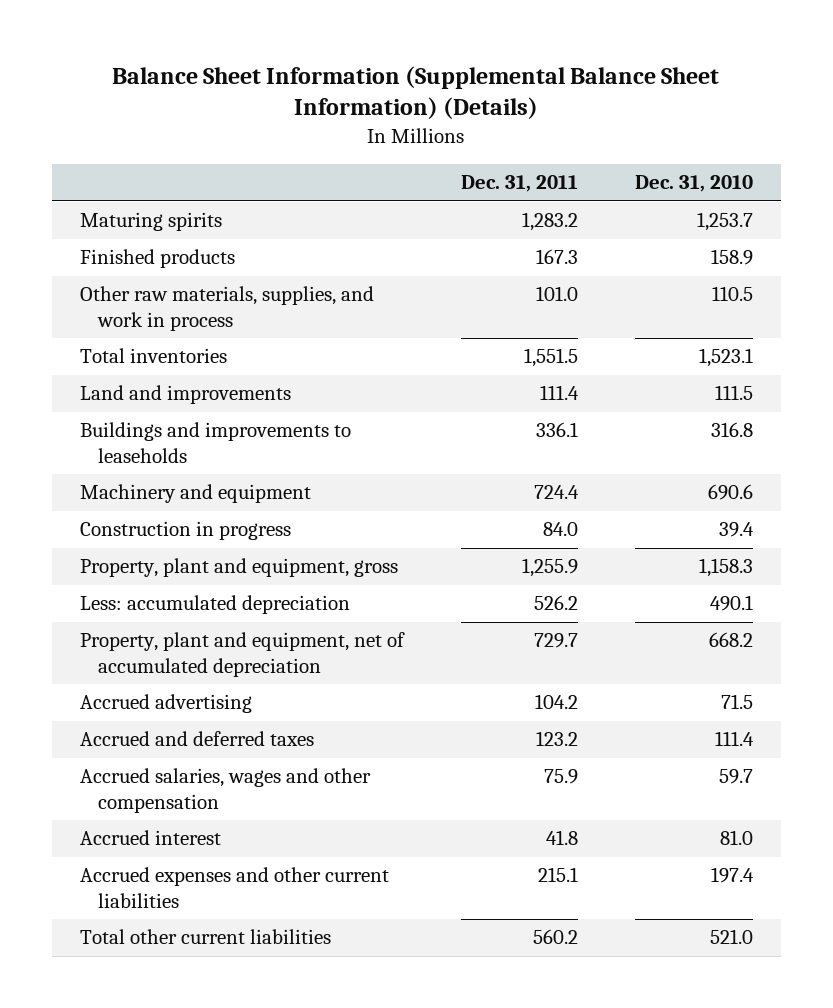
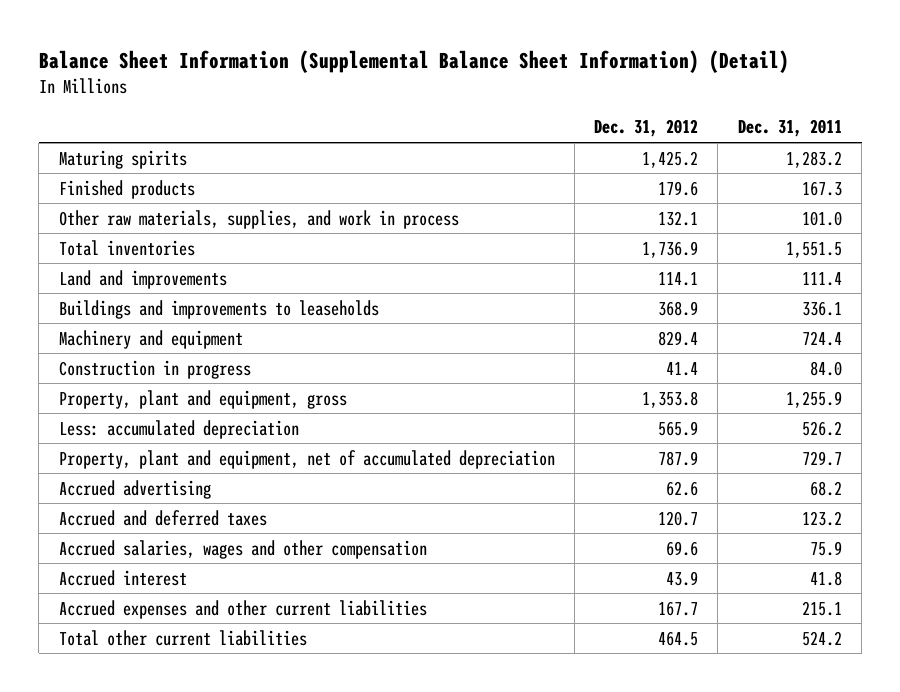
[112,65,720,120] Balance Sheet Information (Supplemental Balance Sheet Information) (Details) -> [38,49,789,73] Balance Sheet Information (Supplemental Balance Sheet Information) (Detail)
[634,175,753,193] Dec. 31, 2010 -> none
none -> [594,119,699,138] Dec. 31, 2012
[534,694,578,710] 104.2 -> [809,480,842,496] 68.2
[532,929,578,945] 560.2 -> [801,630,842,646] 524.2

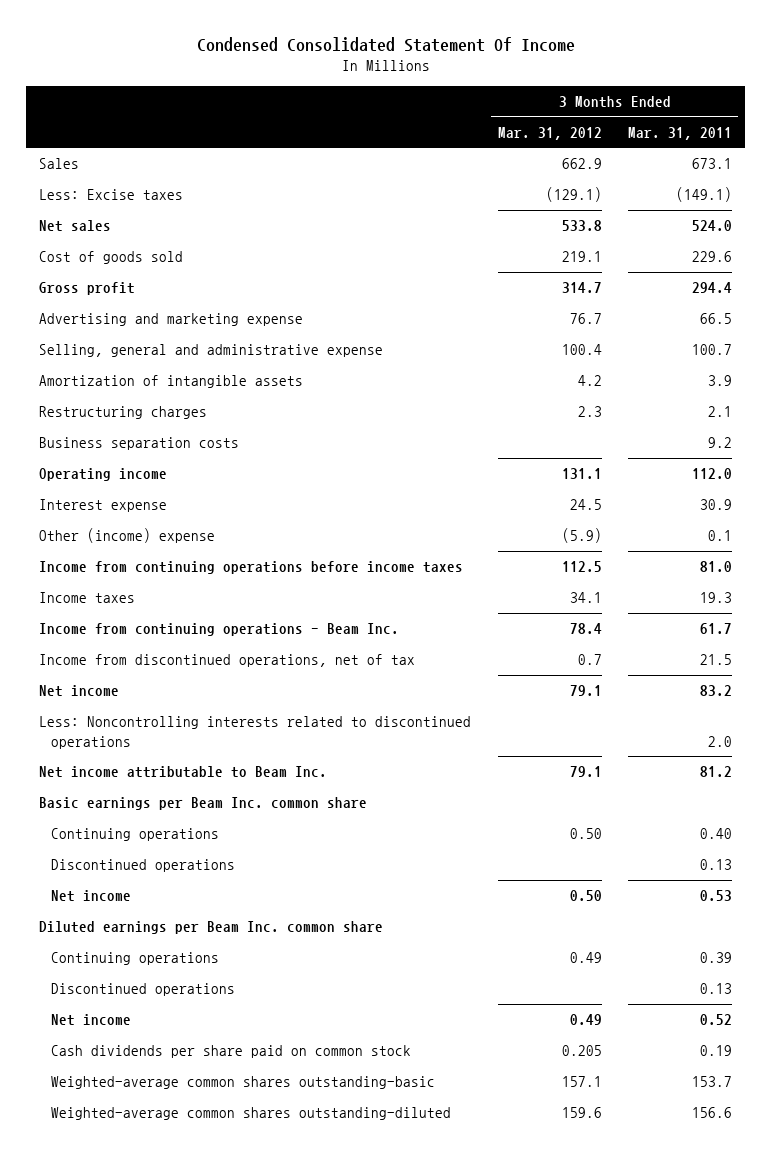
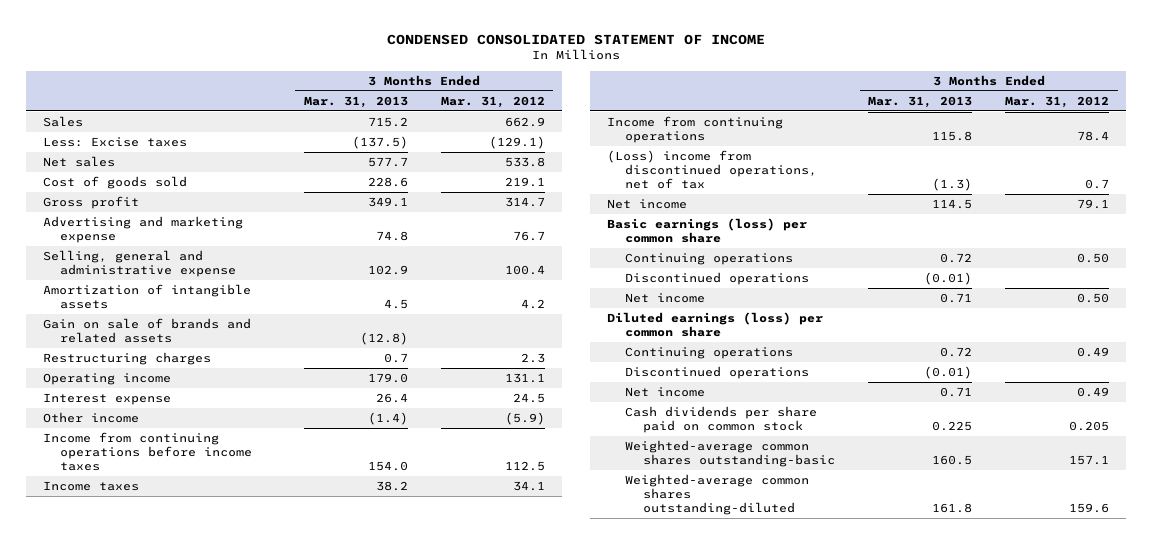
[196,36,575,52] Condensed Consolidated Statement Of Income -> [386,33,765,45] CONDENSED CONSOLIDATED STATEMENT OF INCOME
[627,126,732,140] Mar. 31, 2011 -> none
none -> [303,95,408,108] Mar. 31, 2013
none -> [42,317,251,343] Gain on sale of brands and related assets
[39,437,240,451] Business separation costs -> none
[39,528,216,544] Other (income) expense -> [42,411,139,423] Other income
[39,623,400,637] Income from continuing operations - Beam Inc. -> [606,115,783,143] Income from continuing operations
[39,654,416,668] Income from discontinued operations, net of tax -> [606,149,817,189] (Loss) income from discontinued operations, net of tax
[39,716,472,749] Less: Noncontrolling interests related to discontinued operations -> none
[39,766,328,779] Net income attributable to Beam Inc. -> none
[39,797,368,811] Basic earnings per Beam Inc. common share -> [606,217,807,243] Basic earnings (loss) per common share
[39,921,384,935] Diluted earnings per Beam Inc. common share -> [606,311,823,337] Diluted earnings (loss) per common share

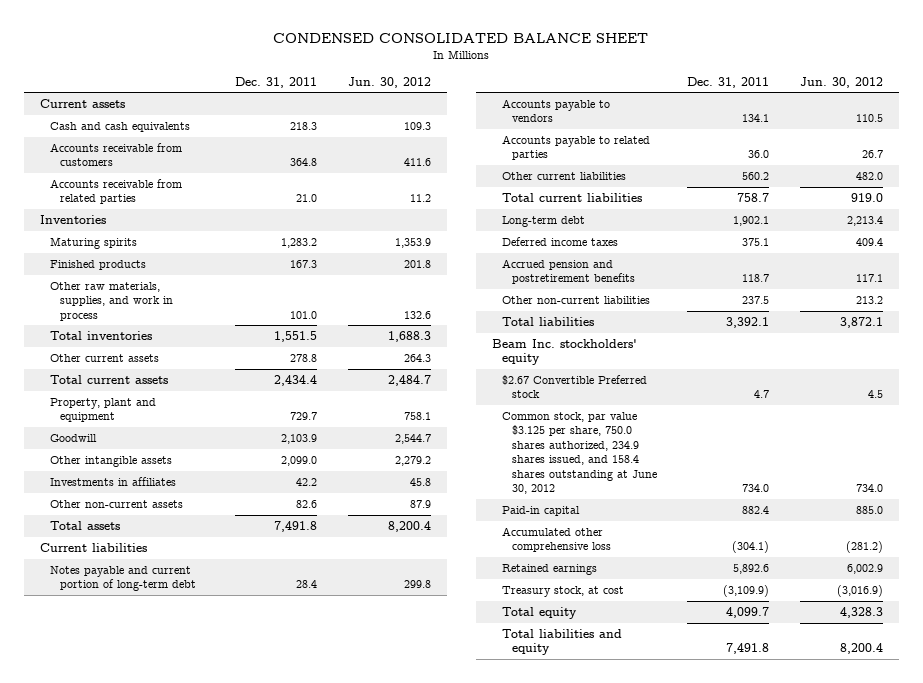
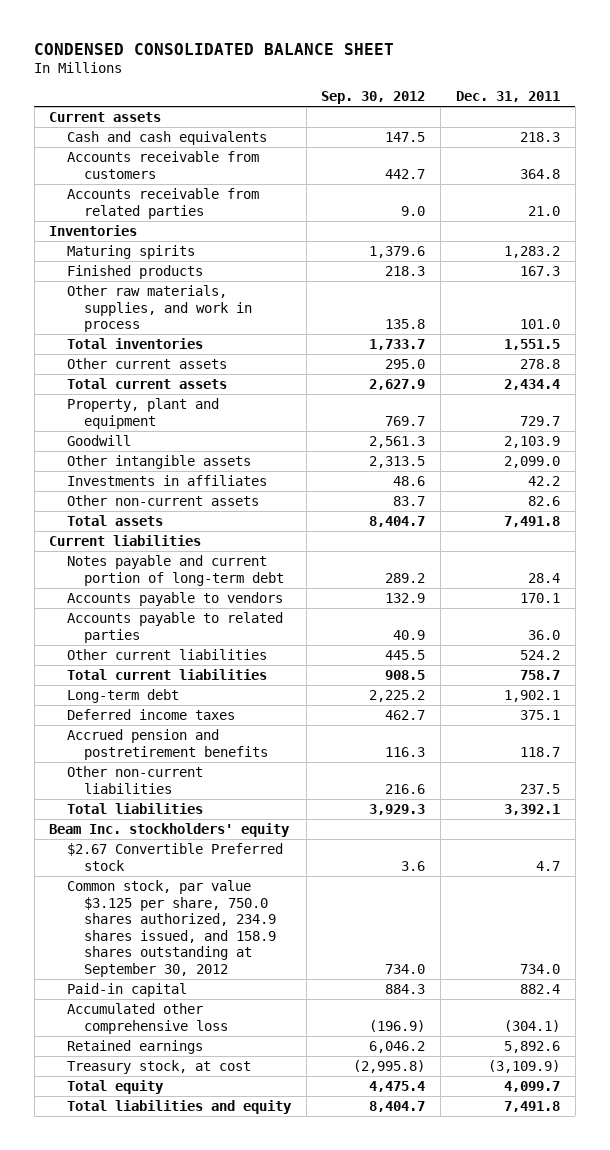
[348,76,432,88] Jun. 30, 2012 -> none
none -> [321,90,426,104] Sep. 30, 2012
[742,114,770,123] 134.1 -> [520,593,561,604] 170.1
[742,171,770,180] 560.2 -> [520,650,561,661] 524.2
[501,411,657,494] Common stock, par value $3.125 per share, 750.0 shares authorized, 234.9 shares issued, and 158.4 shares outstanding at June 30, 2012 -> [66,880,276,977] Common stock, par value $3.125 per share, 750.0 shares authorized, 234.9 shares issued, and 158.9 shares outstanding at September 30, 2012

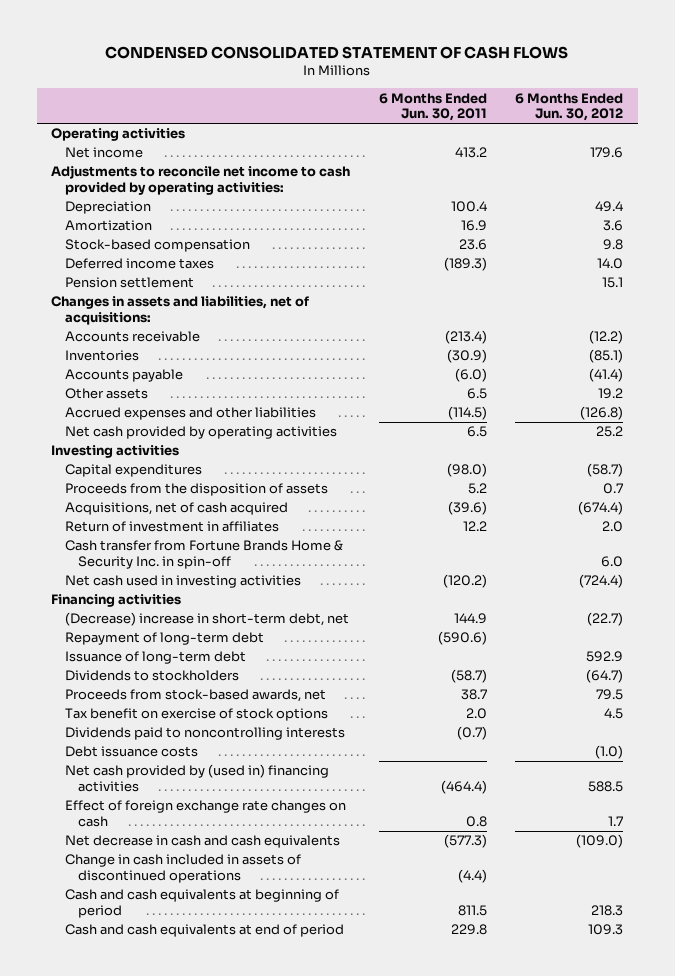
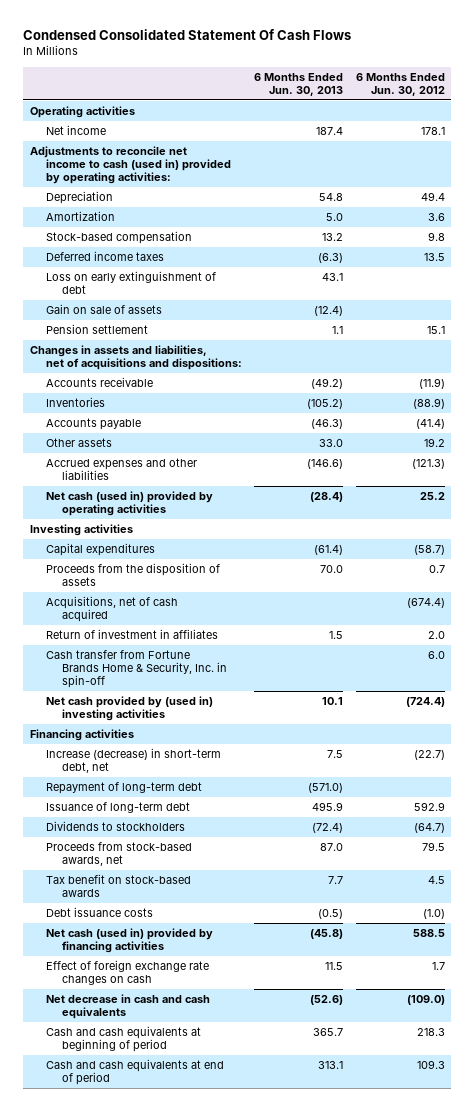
[105,45,569,59] CONDENSED CONSOLIDATED STATEMENT OF CASH FLOWS -> [23,29,352,41] Condensed Consolidated Statement Of Cash Flows
[378,92,487,122] 6 Months Ended Jun. 30, 2011 -> none
none -> [254,72,344,96] 6 Months Ended Jun. 30, 2013
[590,147,624,159] 179.6 -> [421,126,446,135] 178.1
[51,165,351,195] Adjustments to reconcile net income to cash provided by operating activities: -> [29,145,231,185] Adjustments to reconcile net income to cash (used in) provided by operating activities:
[597,258,624,270] 14.0 -> [424,252,446,261] 13.5
none -> [45,270,216,295] Loss on early extinguishment of debt
none -> [45,303,162,314] Gain on sale of assets
[51,296,310,325] Changes in assets and liabilities, net of acquisitions: -> [29,344,242,371] Changes in assets and liabilities, net of acquisitions and dispositions:
[589,330,624,345] (12.2) -> [419,377,446,389] (11.9)
[589,349,624,364] (85.1) -> [413,397,446,409] (88.9)
[580,406,624,421] (126.8) -> [412,458,446,469] (121.3)
[64,426,337,440] Net cash provided by operating activities -> [45,490,213,517] Net cash (used in) provided by operating activities
[64,540,343,569] Cash transfer from Fortune Brands Home & Security Inc. in spin-off -> [45,649,228,689] Cash transfer from Fortune Brands Home & Security, Inc. in spin-off
[64,575,301,589] Net cash used in investing activities -> [45,695,213,722] Net cash provided by (used in) investing activities
[64,612,349,627] (Decrease) increase in short-term debt, net -> [45,747,221,774] Increase (decrease) in short-term debt, net
[64,727,345,741] Dividends paid to noncontrolling interests -> none
[64,708,328,722] Tax benefit on exercise of stock options -> [45,873,191,898] Tax benefit on stock-based awards
[64,764,329,792] Net cash provided by (used in) financing activities -> [45,927,213,954] Net cash (used in) provided by financing activities
[64,854,301,883] Change in cash included in assets of discontinued operations -> none

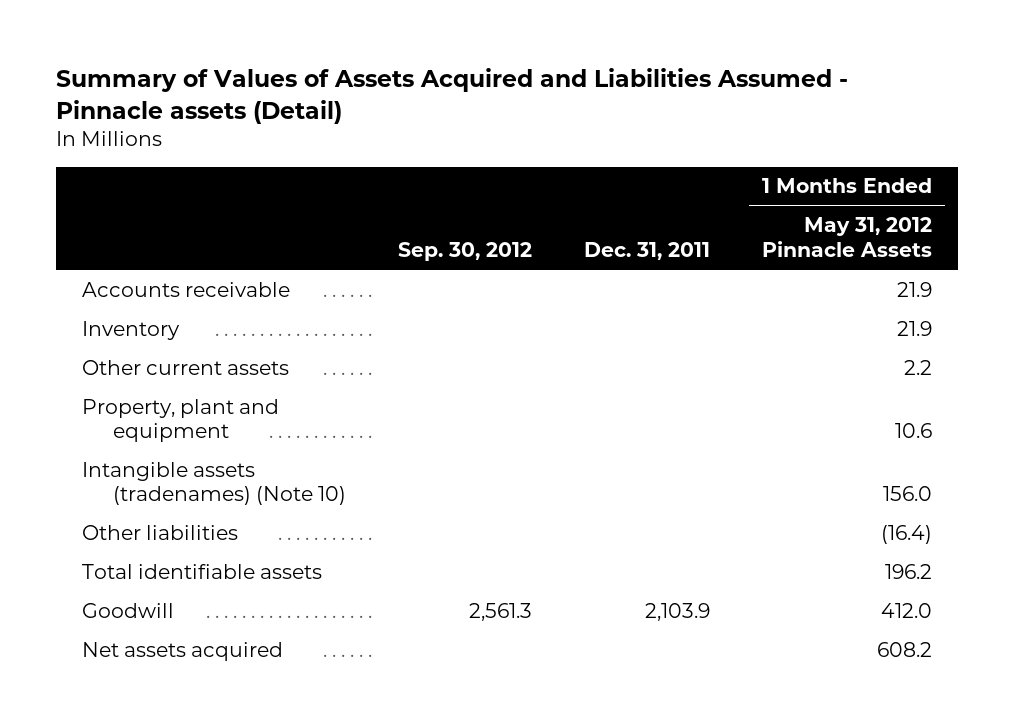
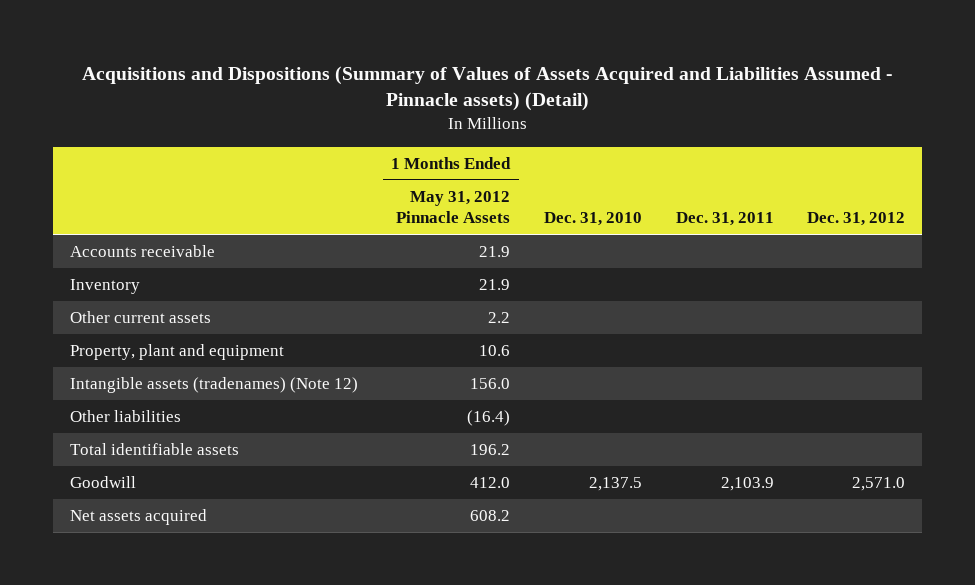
[55,68,848,124] Summary of Values of Assets Acquired and Liabilities Assumed - Pinnacle assets (Detail) -> [81,65,893,112] Acquisitions and Dispositions (Summary of Values of Assets Acquired and Liabilities Assumed - Pinnacle assets) (Detail)
[397,241,532,261] Sep. 30, 2012 -> none
none -> [544,212,643,227] Dec. 31, 2010
none -> [807,212,906,227] Dec. 31, 2012
[81,461,346,505] Intangible assets (tradenames) (Note 10) -> [69,377,358,394] Intangible assets (tradenames) (Note 12)

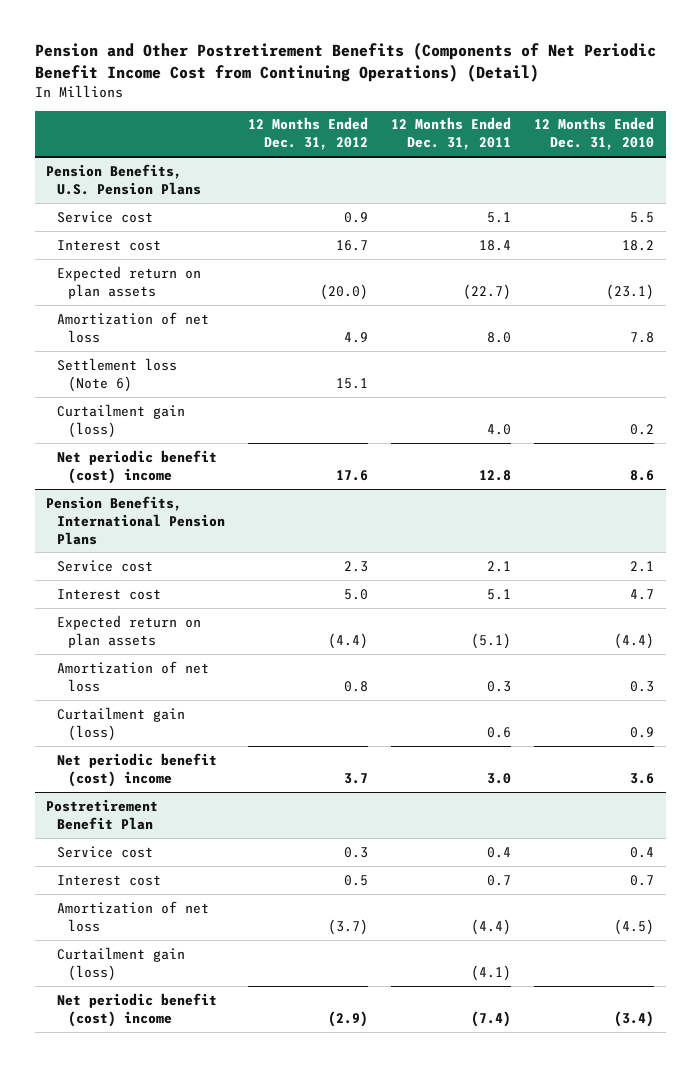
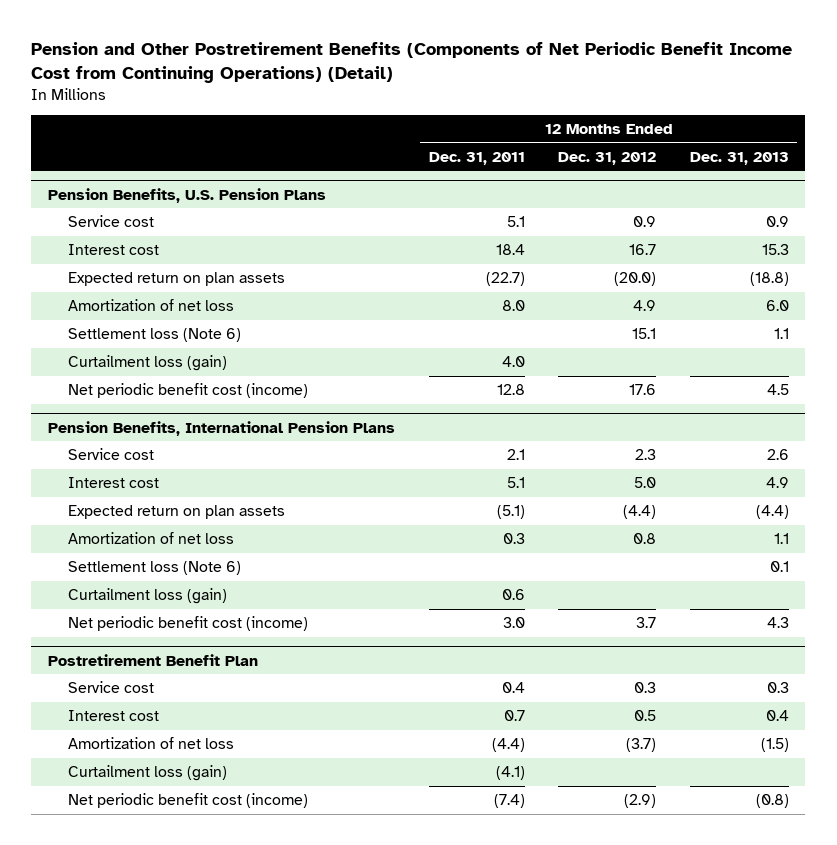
[534,117,655,151] 12 Months Ended Dec. 31, 2010 -> none
none -> [689,151,789,165] Dec. 31, 2013
[57,403,186,438] Curtailment gain (loss) -> [68,355,228,372] Curtailment loss (gain)
[57,449,218,484] Net periodic benefit (cost) income -> [68,383,309,399] Net periodic benefit cost (income)
none -> [68,561,242,576] Settlement loss (Note 6)
[57,706,186,741] Curtailment gain (loss) -> [68,588,228,605] Curtailment loss (gain)
[57,752,218,787] Net periodic benefit (cost) income -> [68,616,309,632] Net periodic benefit cost (income)
[57,946,186,981] Curtailment gain (loss) -> [68,765,228,782] Curtailment loss (gain)
[57,992,218,1027] Net periodic benefit (cost) income -> [68,793,309,809] Net periodic benefit cost (income)

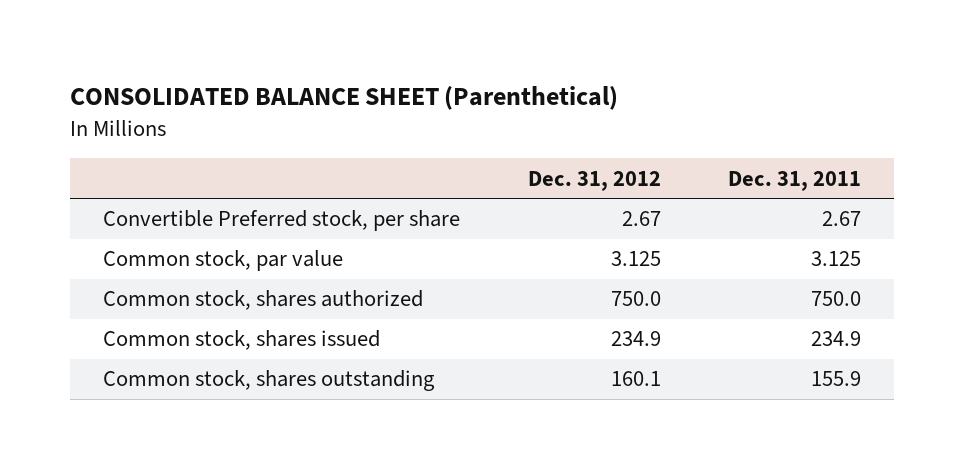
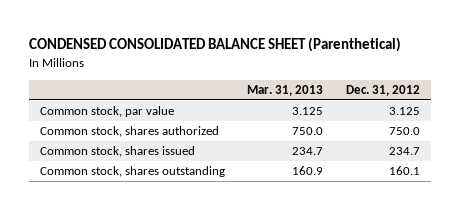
[69,86,618,111] CONSOLIDATED BALANCE SHEET (Parenthetical) -> [28,37,401,53] CONDENSED CONSOLIDATED BALANCE SHEET (Parenthetical)
[727,170,861,191] Dec. 31, 2011 -> none
none -> [247,85,324,97] Mar. 31, 2013
[103,210,461,232] Convertible Preferred stock, per share -> none
[610,331,661,347] 234.9 -> [388,147,420,156] 234.7

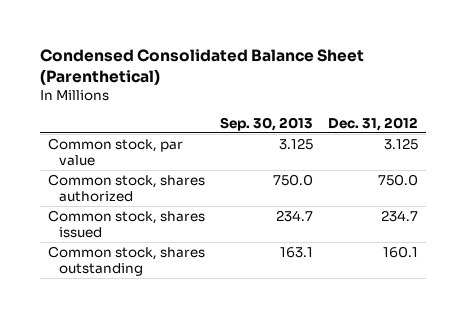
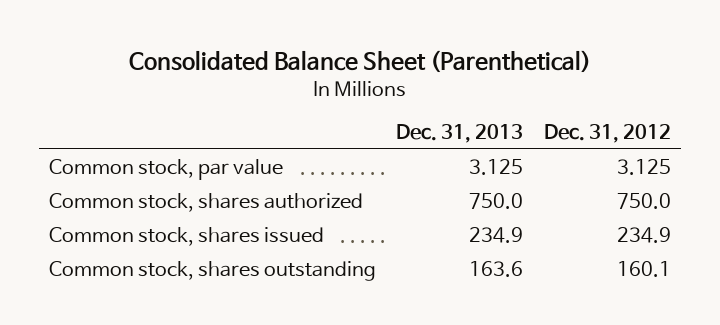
[40,48,365,85] Condensed Consolidated Balance Sheet (Parenthetical) -> [128,50,591,74] Consolidated Balance Sheet (Parenthetical)
[219,116,313,131] Sep. 30, 2013 -> none
none -> [396,124,524,144] Dec. 31, 2013
[381,209,419,222] 234.7 -> [616,226,671,243] 234.9

